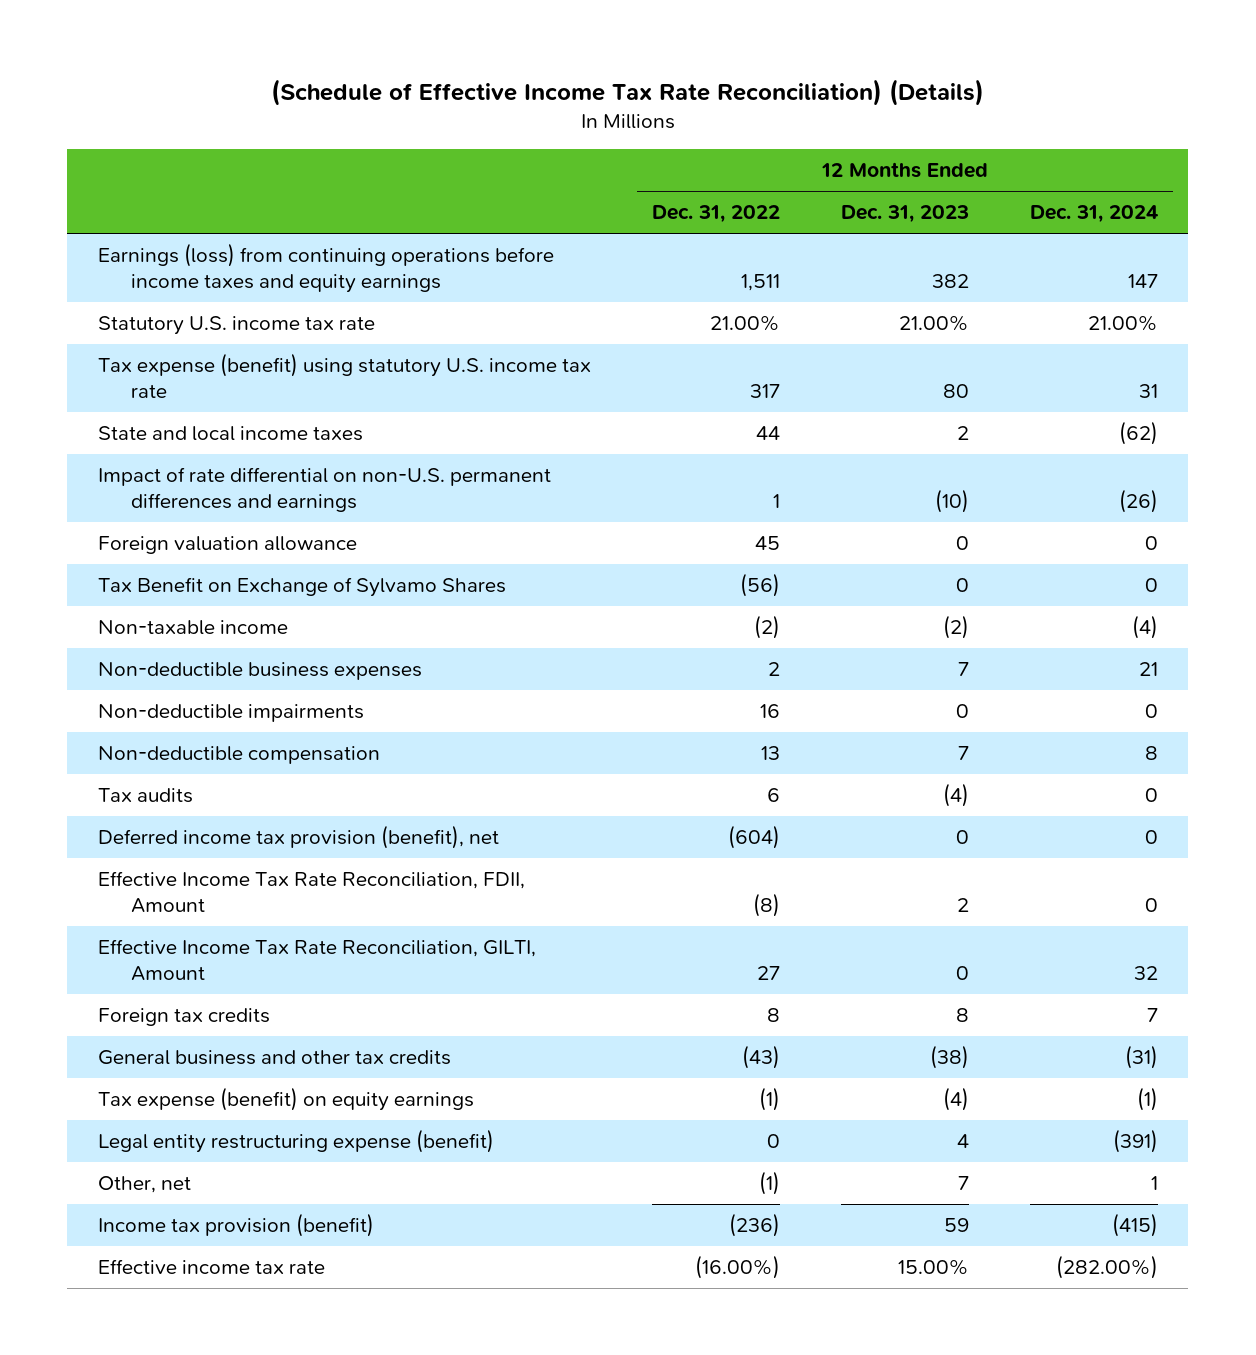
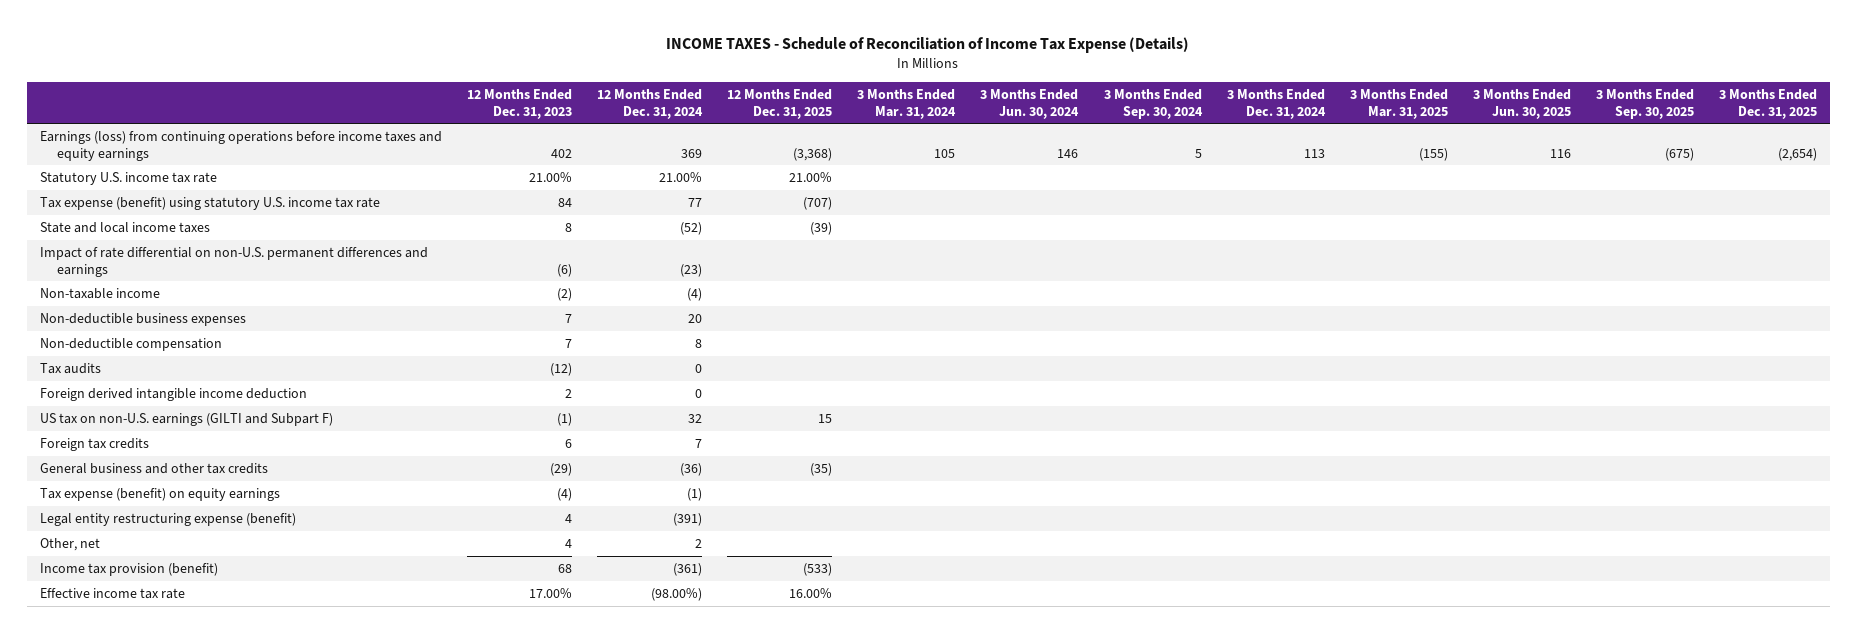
[270,78,984,106] (Schedule of Effective Income Tax Rate Reconciliation) (Details) -> [666,37,1190,54] INCOME TAXES - Schedule of Reconciliation of Income Tax Expense (Details)
[651,205,780,224] Dec. 31, 2022 -> none
none -> [727,88,833,119] 12 Months Ended Dec. 31, 2025
none -> [857,88,957,119] 3 Months Ended Mar. 31, 2024
none -> [980,88,1080,119] 3 Months Ended Jun. 30, 2024
none -> [1103,88,1203,119] 3 Months Ended Sep. 30, 2024
none -> [1226,88,1326,119] 3 Months Ended Dec. 31, 2024
none -> [1349,88,1448,119] 3 Months Ended Mar. 31, 2025
none -> [1472,88,1571,119] 3 Months Ended Jun. 30, 2025
none -> [1596,88,1695,119] 3 Months Ended Sep. 30, 2025
none -> [1719,88,1818,119] 3 Months Ended Dec. 31, 2025
[931,274,969,289] 382 -> [550,148,572,158] 402
[1127,274,1158,289] 147 -> [681,148,703,158] 369
[97,536,357,555] Foreign valuation allowance -> none
[97,577,506,598] Tax Benefit on Exchange of Sylvamo Shares -> none
[942,384,969,399] 80 -> [557,197,572,207] 84
[1138,384,1158,399] 31 -> [688,197,703,207] 77
[956,426,969,441] 2 -> [564,222,572,232] 8
[1118,421,1158,446] (62) -> [680,221,703,235] (52)
[934,489,969,514] (10) -> [556,263,572,277] (6)
[1118,489,1158,514] (26) -> [680,263,703,277] (23)
[97,704,364,723] Non-deductible impairments -> none
[1138,662,1158,677] 21 -> [688,313,703,323] 20
[97,825,499,850] Deferred income tax provision (benefit), net -> none
[97,939,536,982] Effective Income Tax Rate Reconciliation, GILTI, Amount -> none
[942,783,969,808] (4) -> [549,362,572,376] (12)
[97,871,525,914] Effective Income Tax Rate Reconciliation, FDII, Amount -> [39,387,307,401] Foreign derived intangible income deduction
none -> [39,412,333,426] US tax on non-U.S. earnings (GILTI and Subpart F)
[955,1008,969,1023] 8 -> [564,438,572,448] 6
[929,1045,969,1070] (38) -> [549,462,572,476] (29)
[1124,1045,1158,1070] (31) -> [680,462,703,476] (36)
[957,1176,969,1191] 7 -> [564,538,572,548] 4
[1150,1176,1158,1191] 1 -> [695,538,703,548] 2
[943,1218,969,1233] 59 -> [557,563,572,573] 68
[1111,1213,1158,1238] (415) -> [673,562,703,576] (361)
[897,1259,969,1276] 15.00% -> [528,587,572,598] 17.00%
[1055,1255,1158,1280] (282.00%) -> [651,587,703,601] (98.00%)

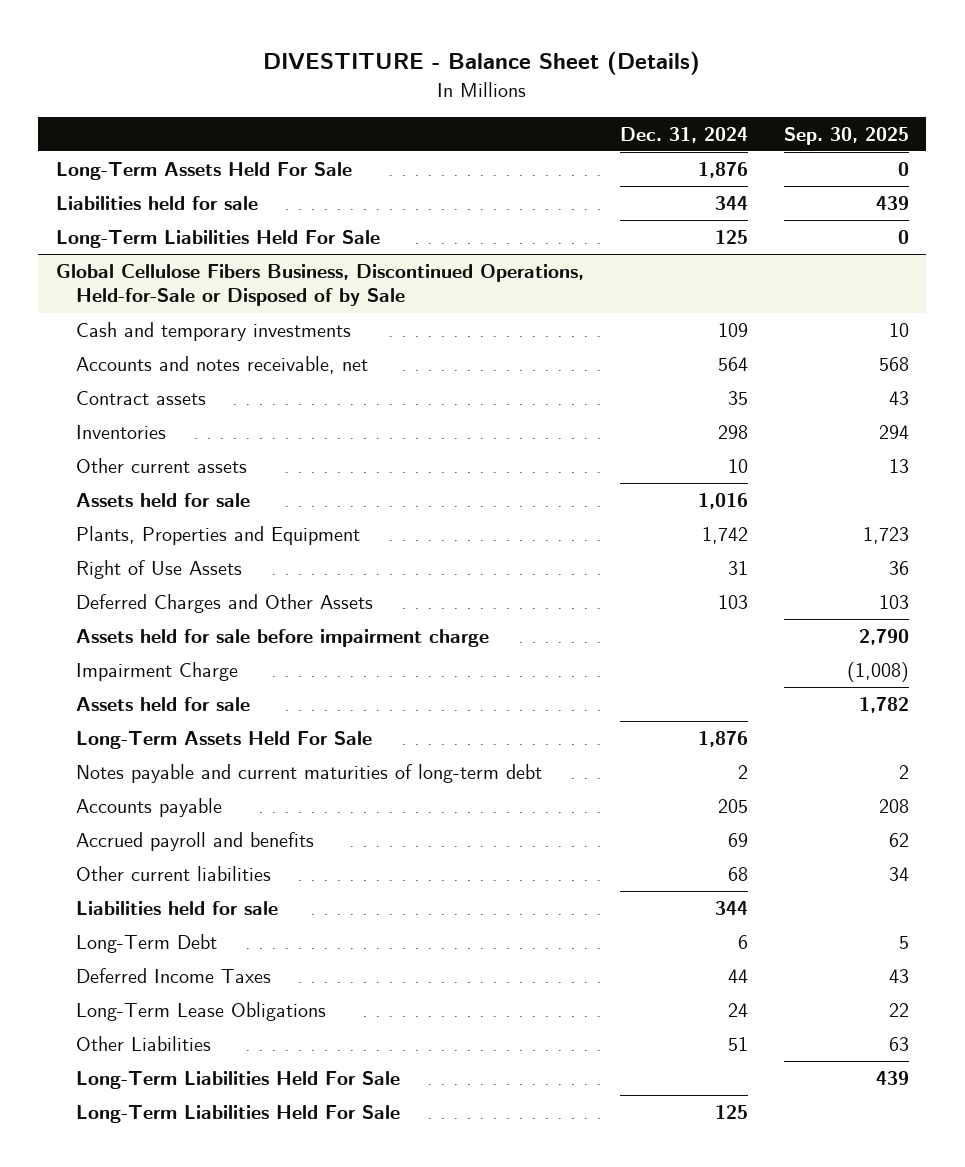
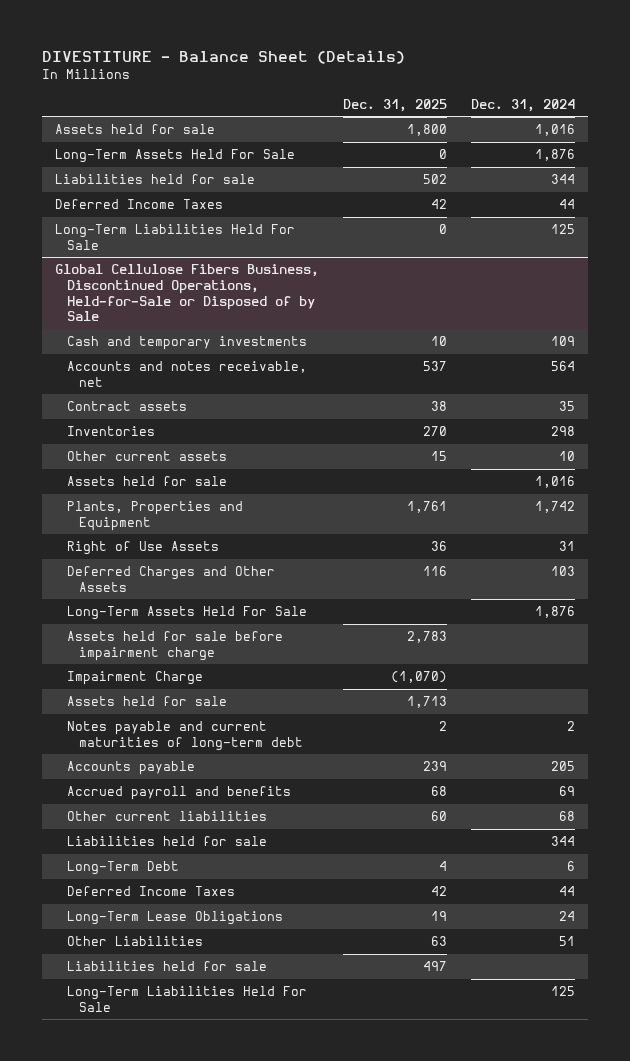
[783,126,909,145] Sep. 30, 2025 -> none
none -> [342,98,447,112] Dec. 31, 2025
none -> [54,124,215,135] Assets held for sale
none -> [54,199,223,210] Deferred Income Taxes
[76,731,373,750] Long-Term Assets Held For Sale -> [66,606,307,621] Long-Term Assets Held For Sale
[76,1071,401,1090] Long-Term Liabilities Held For Sale -> [66,961,267,972] Liabilities held for sale

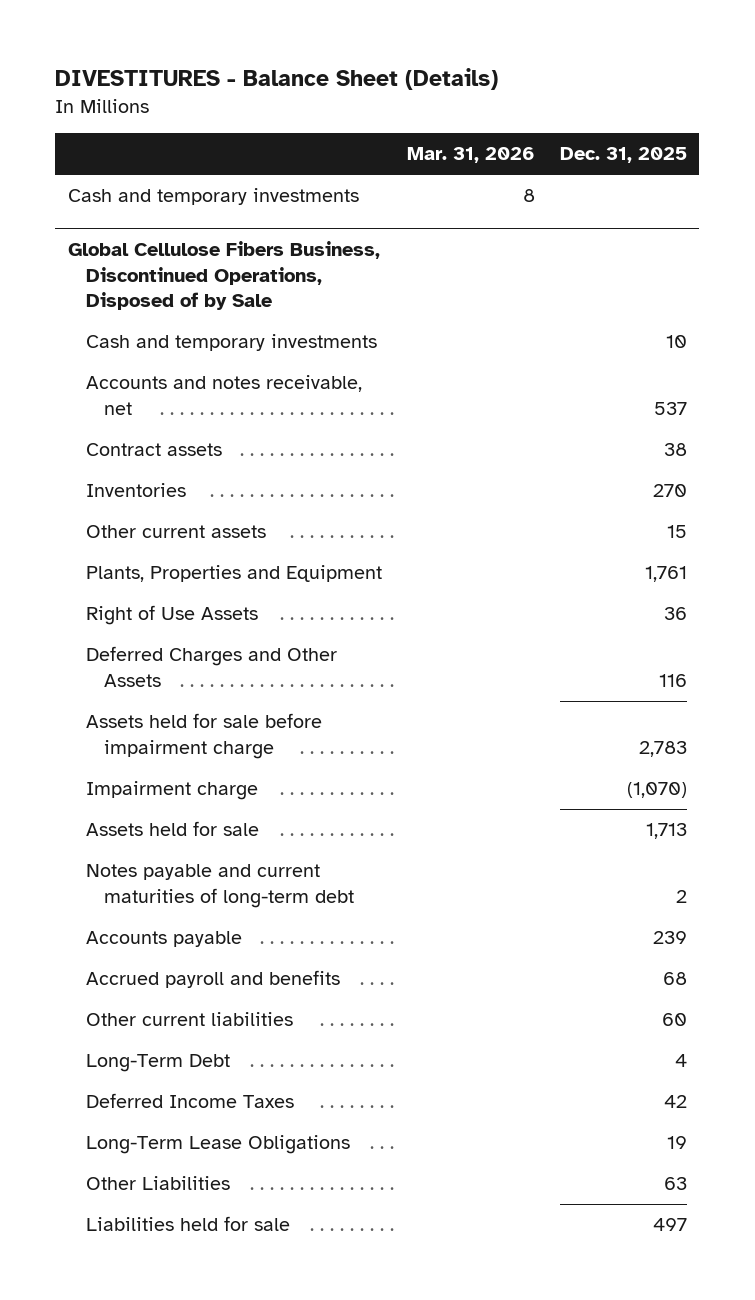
[42,50,406,65] DIVESTITURE - Balance Sheet (Details) -> [55,68,499,91] DIVESTITURES - Balance Sheet (Details)
[471,98,576,112] Dec. 31, 2024 -> none
none -> [406,147,535,164] Mar. 31, 2026
[54,124,215,135] Assets held for sale -> none
[54,149,295,164] Long-Term Assets Held For Sale -> none
[54,174,255,185] Liabilities held for sale -> none
[54,199,223,210] Deferred Income Taxes -> none
[54,224,295,250] Long-Term Liabilities Held For Sale -> none
none -> [67,188,359,206] Cash and temporary investments
[54,264,319,322] Global Cellulose Fibers Business, Discontinued Operations, Held-for-Sale or Disposed of by Sale -> [67,241,380,311] Global Cellulose Fibers Business, Discontinued Operations, Disposed of by Sale
[66,476,227,487] Assets held for sale -> none
[66,606,307,621] Long-Term Assets Held For Sale -> none
[66,671,203,686] Impairment Charge -> [86,781,259,801] Impairment charge
[66,836,267,847] Liabilities held for sale -> none
[66,986,307,1012] Long-Term Liabilities Held For Sale -> none

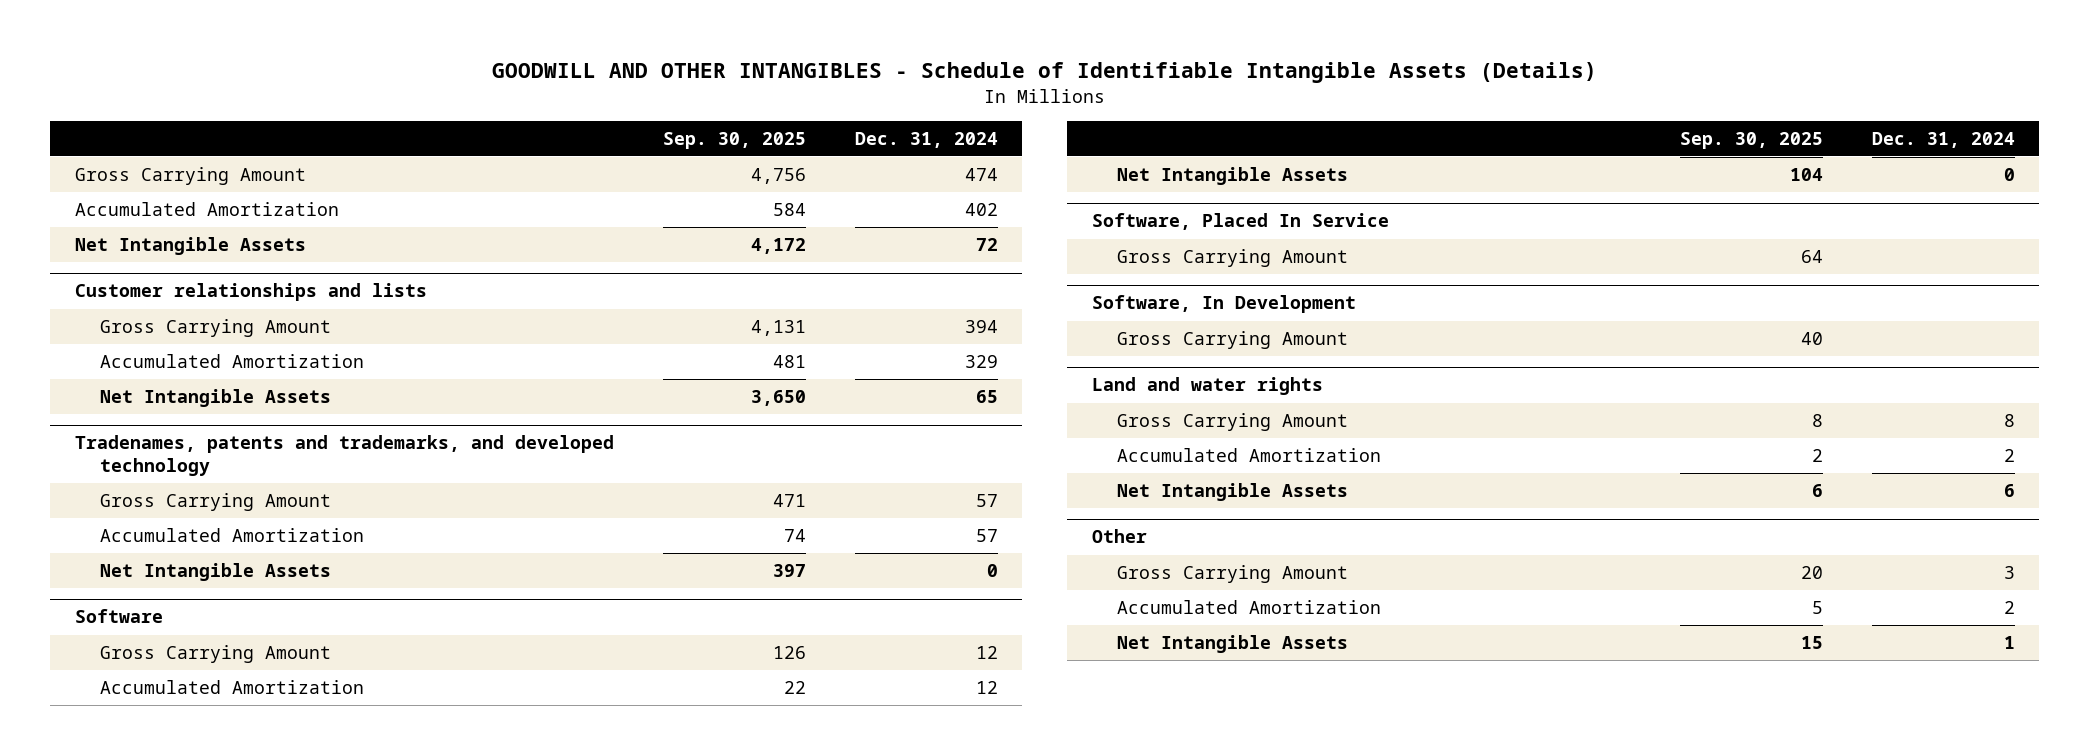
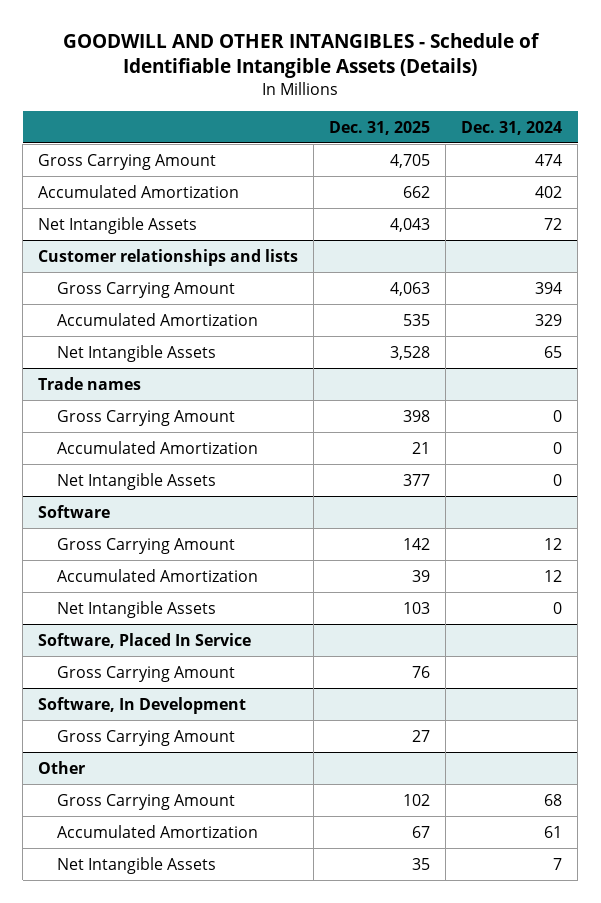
[662,131,806,149] Sep. 30, 2025 -> none
none -> [329,120,431,135] Dec. 31, 2025
[74,435,614,477] Tradenames, patents and trademarks, and developed technology -> none
none -> [38,376,142,390] Trade names
[975,494,998,508] 57 -> [553,409,563,422] 0
[975,529,998,543] 57 -> [553,441,563,454] 0
[1091,377,1323,396] Land and water rights -> none
[1117,413,1349,432] Gross Carrying Amount -> none
[1117,448,1382,463] Accumulated Amortization -> none
[1117,483,1349,502] Net Intangible Assets -> none
[2003,566,2015,580] 3 -> [544,793,563,806] 68
[2003,601,2015,615] 2 -> [544,825,563,838] 61
[2003,636,2015,650] 1 -> [553,857,563,870] 7

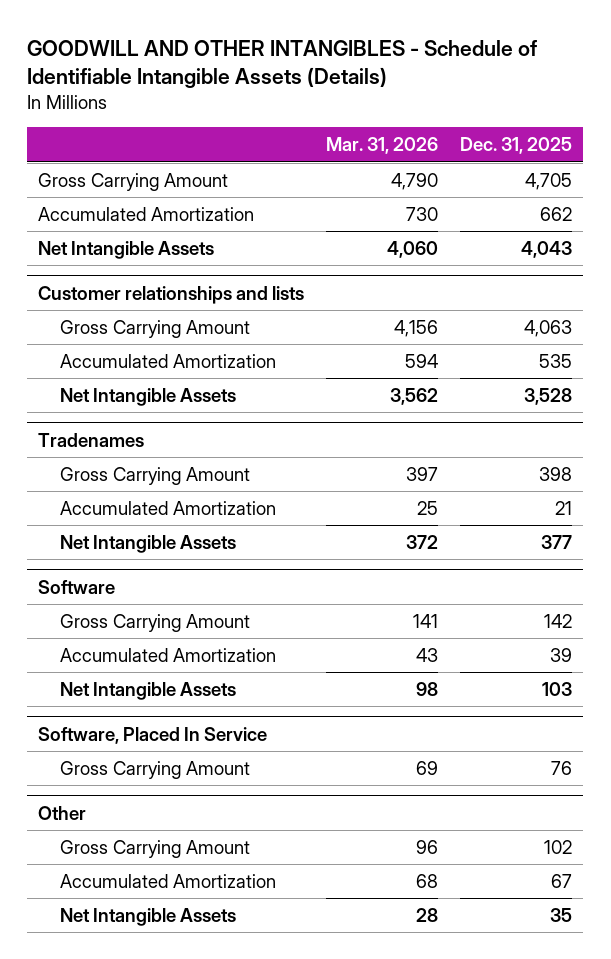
[461,120,563,135] Dec. 31, 2024 -> none
none -> [326,137,439,155] Mar. 31, 2026
[38,376,142,390] Trade names -> [38,432,145,447] Tradenames
[38,696,247,714] Software, In Development -> none
[57,729,236,746] Gross Carrying Amount -> none

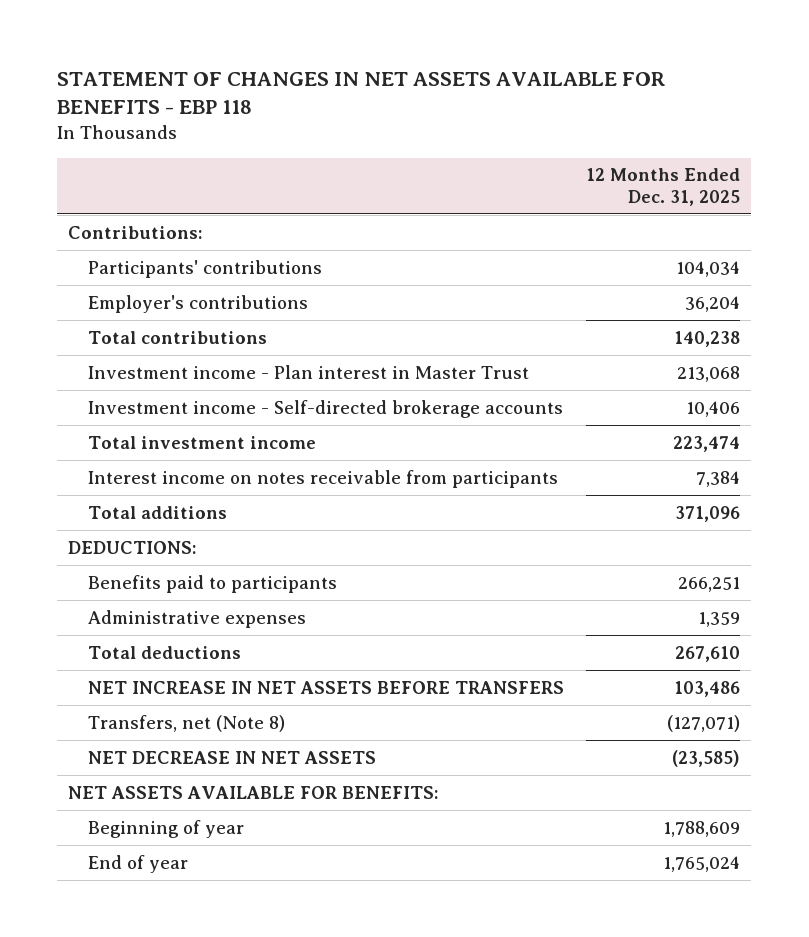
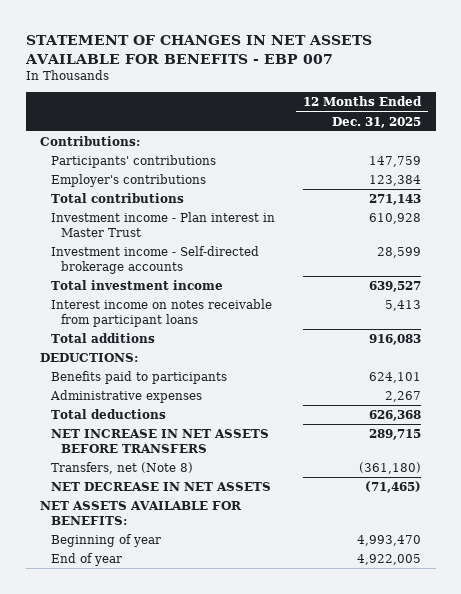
[57,71,666,115] STATEMENT OF CHANGES IN NET ASSETS AVAILABLE FOR BENEFITS - EBP 118 -> [24,34,372,64] STATEMENT OF CHANGES IN NET ASSETS AVAILABLE FOR BENEFITS - EBP 007
[676,260,741,277] 104,034 -> [369,156,422,168] 147,759
[685,295,741,312] 36,204 -> [369,175,422,187] 123,384
[674,330,741,347] 140,238 -> [369,194,422,206] 271,143
[677,365,741,382] 213,068 -> [369,213,422,225] 610,928
[686,400,741,417] 10,406 -> [377,247,422,259] 28,599
[673,435,741,452] 223,474 -> [369,281,422,293] 639,527
[88,469,559,488] Interest income on notes receivable from participants -> [50,299,272,327] Interest income on notes receivable from participant loans
[696,470,741,487] 7,384 -> [385,300,422,312] 5,413
[675,505,741,522] 371,096 -> [369,334,422,346] 916,083
[678,576,741,592] 266,251 -> [369,372,422,384] 624,101
[698,611,741,627] 1,359 -> [385,391,422,403] 2,267
[675,645,741,662] 267,610 -> [369,410,422,422] 626,368
[674,680,741,697] 103,486 -> [369,429,422,441] 289,715
[667,714,741,732] (127,071) -> [359,462,422,475] (361,180)
[672,749,741,767] (23,585) -> [365,481,422,494] (71,465)
[663,820,741,837] 1,788,609 -> [357,535,422,547] 4,993,470
[663,855,741,872] 1,765,024 -> [357,554,422,566] 4,922,005

